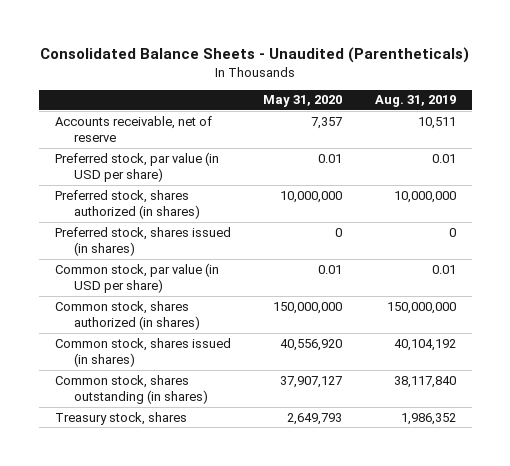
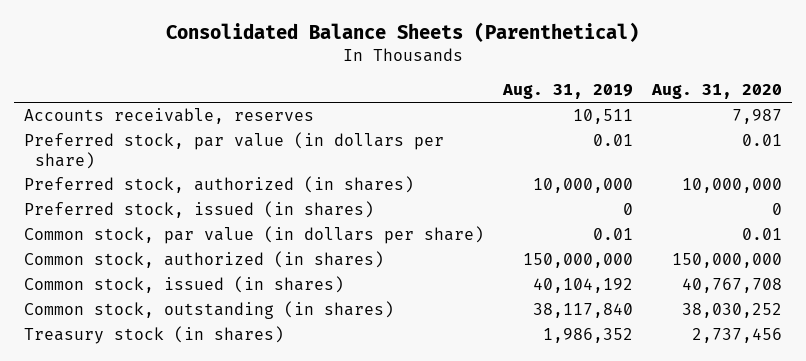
[40,47,470,64] Consolidated Balance Sheets - Unaudited (Parentheticals) -> [165,22,639,43] Consolidated Balance Sheets (Parenthetical)
[263,95,343,108] May 31, 2020 -> none
none -> [651,84,783,100] Aug. 31, 2020
[54,115,212,143] Accounts receivable, net of reserve -> [23,108,314,125] Accounts receivable, reserves
[54,151,219,183] Preferred stock, par value (in USD per share) -> [23,132,444,169] Preferred stock, par value (in dollars per share)
[54,189,201,220] Preferred stock, shares authorized (in shares) -> [23,176,414,194] Preferred stock, authorized (in shares)
[54,226,231,257] Preferred stock, shares issued (in shares) -> [23,201,374,219] Preferred stock, issued (in shares)
[54,262,219,294] Common stock, par value (in USD per share) -> [23,226,484,245] Common stock, par value (in dollars per share)
[54,300,201,331] Common stock, shares authorized (in shares) -> [23,251,384,269] Common stock, authorized (in shares)
[54,337,231,368] Common stock, shares issued (in shares) -> [23,276,344,294] Common stock, issued (in shares)
[54,374,209,405] Common stock, shares outstanding (in shares) -> [23,301,394,320] Common stock, outstanding (in shares)
[54,411,187,425] Treasury stock, shares -> [23,326,284,345] Treasury stock (in shares)

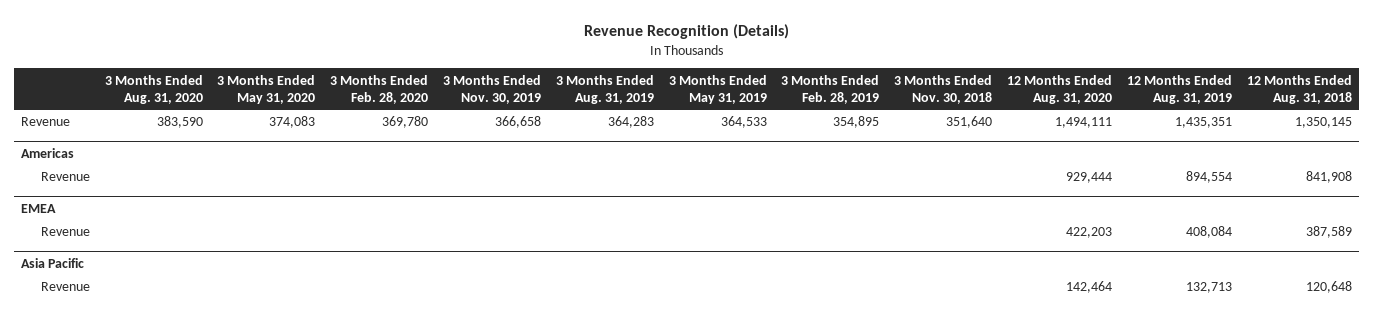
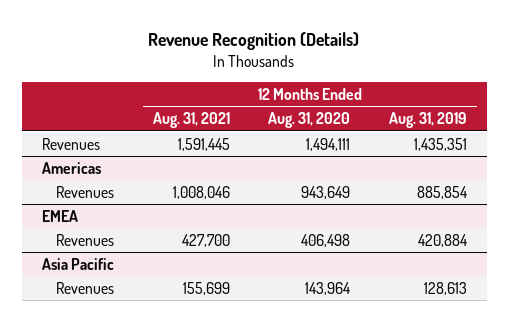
[104,74,203,105] 3 Months Ended Aug. 31, 2020 -> none
[217,74,316,105] 3 Months Ended May 31, 2020 -> none
[330,74,429,105] 3 Months Ended Feb. 28, 2020 -> none
[443,74,542,105] 3 Months Ended Nov. 30, 2019 -> none
[555,74,654,105] 3 Months Ended Aug. 31, 2019 -> none
[668,74,767,105] 3 Months Ended May 31, 2019 -> none
[781,74,880,105] 3 Months Ended Feb. 28, 2019 -> none
[894,74,993,105] 3 Months Ended Nov. 30, 2018 -> none
[1246,74,1352,105] 12 Months Ended Aug. 31, 2018 -> none
none -> [152,112,230,129] Aug. 31, 2021
[21,117,71,127] Revenue -> [41,137,100,150] Revenues
[40,172,90,182] Revenue -> none
none -> [55,185,114,198] Revenues
[40,227,90,237] Revenue -> none
none -> [55,233,114,246] Revenues
[40,282,90,292] Revenue -> none
none -> [55,281,114,294] Revenues

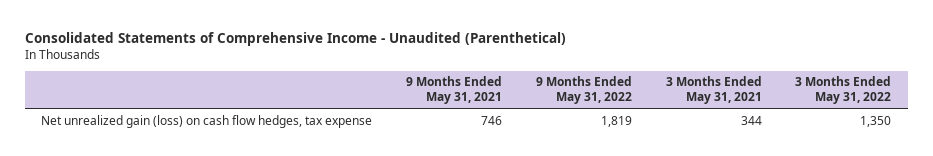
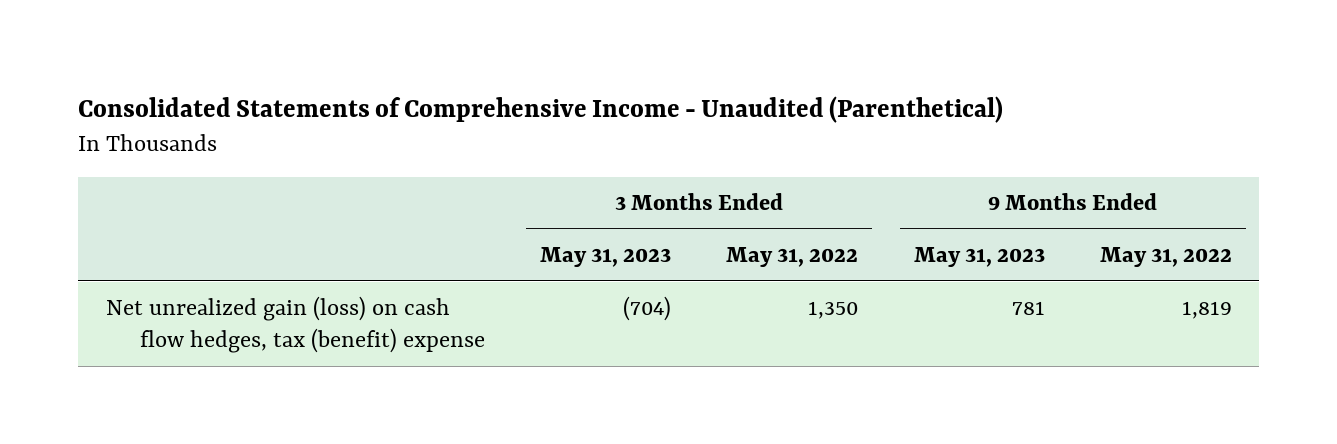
[406,76,503,105] 9 Months Ended May 31, 2021 -> none
[665,76,762,105] 3 Months Ended May 31, 2021 -> none
none -> [539,246,671,267] May 31, 2023
none -> [913,246,1045,267] May 31, 2023
[41,114,373,128] Net unrealized gain (loss) on cash flow hedges, tax expense -> [105,296,485,354] Net unrealized gain (loss) on cash flow hedges, tax (benefit) expense

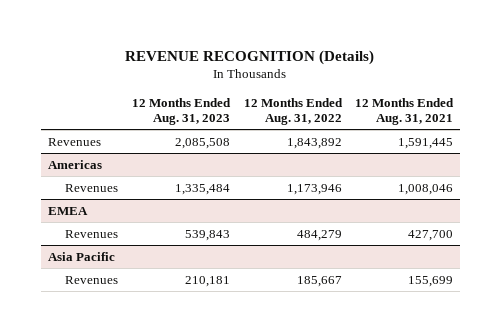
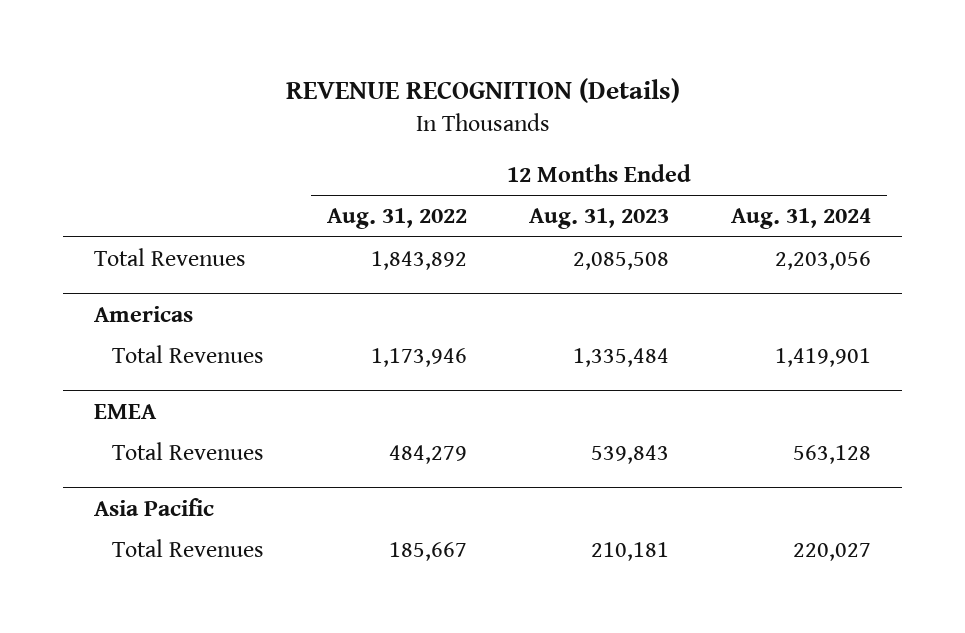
[355,97,455,125] 12 Months Ended Aug. 31, 2021 -> none
none -> [730,208,871,230] Aug. 31, 2024
[47,137,101,146] Revenues -> [94,247,247,266] Total Revenues
[65,183,119,192] Revenues -> [112,344,265,363] Total Revenues
[65,229,119,238] Revenues -> [112,441,265,460] Total Revenues
[65,275,119,284] Revenues -> [112,538,265,557] Total Revenues

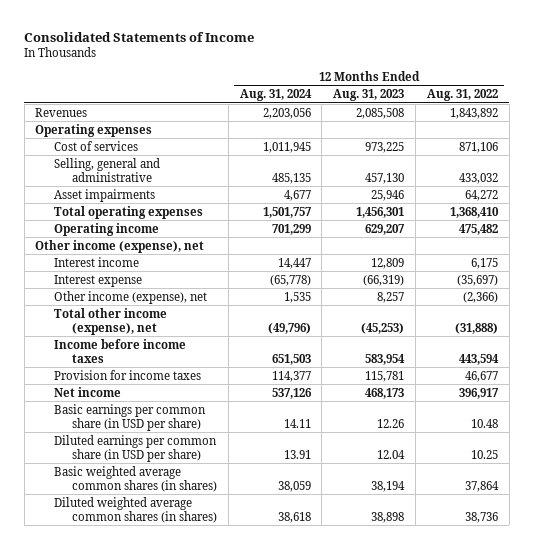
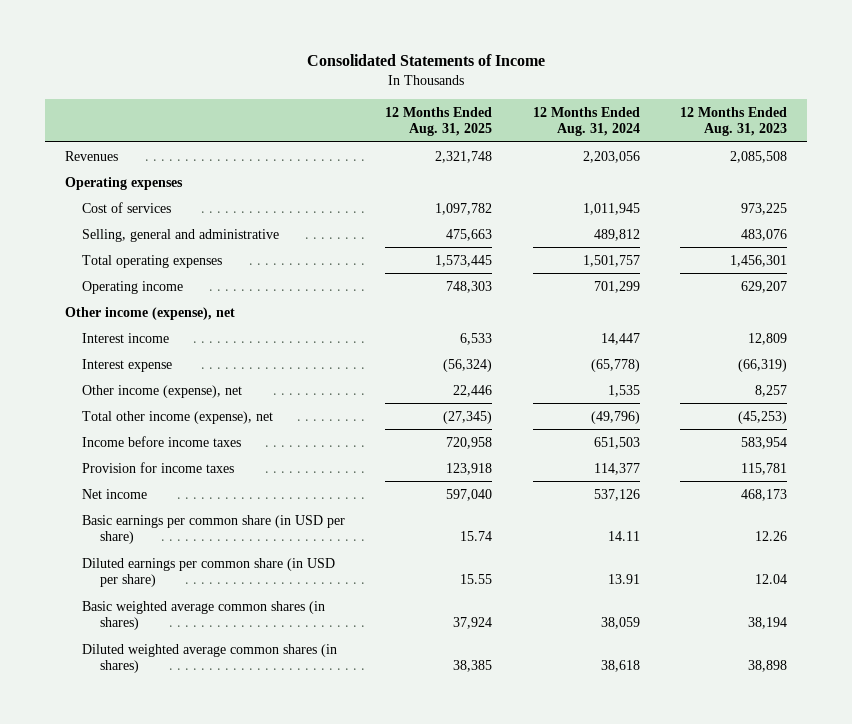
[426,89,498,102] Aug. 31, 2022 -> none
none -> [385,106,493,136] 12 Months Ended Aug. 31, 2025
[53,188,155,202] Asset impairments -> none
[271,172,311,184] 485,135 -> [593,228,640,241] 489,812
[365,172,405,184] 457,130 -> [740,228,787,241] 483,076

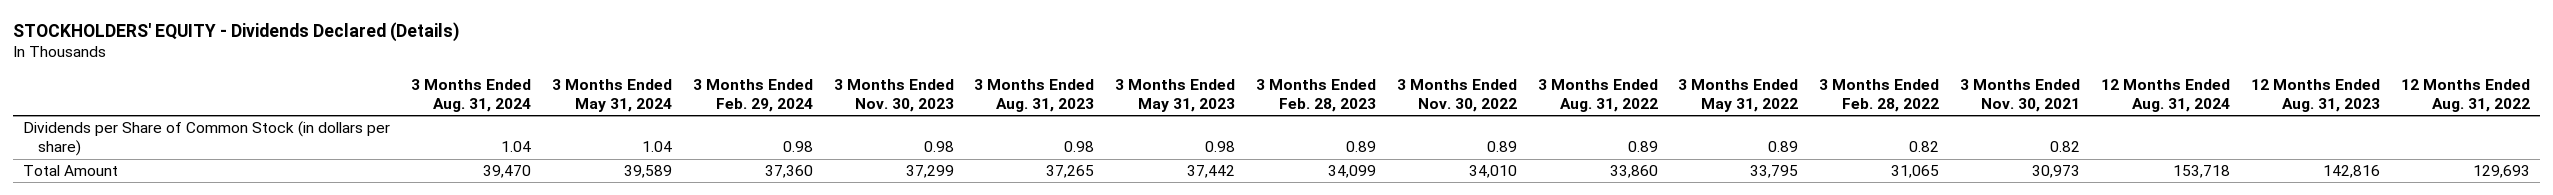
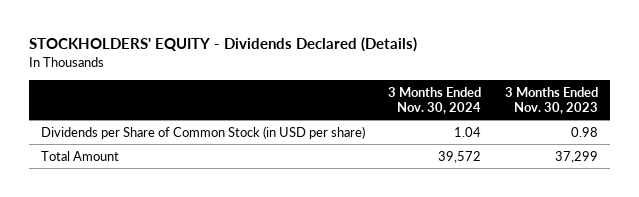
[411,78,532,112] 3 Months Ended Aug. 31, 2024 -> none
[551,78,672,112] 3 Months Ended May 31, 2024 -> none
[692,78,813,112] 3 Months Ended Feb. 29, 2024 -> none
[974,78,1095,112] 3 Months Ended Aug. 31, 2023 -> none
[1115,78,1236,112] 3 Months Ended May 31, 2023 -> none
[1256,78,1377,112] 3 Months Ended Feb. 28, 2023 -> none
[1396,78,1517,112] 3 Months Ended Nov. 30, 2022 -> none
[1537,78,1658,112] 3 Months Ended Aug. 31, 2022 -> none
[1678,78,1799,112] 3 Months Ended May 31, 2022 -> none
[1819,78,1940,112] 3 Months Ended Feb. 28, 2022 -> none
[1960,78,2081,112] 3 Months Ended Nov. 30, 2021 -> none
[2100,78,2230,112] 12 Months Ended Aug. 31, 2024 -> none
[2250,78,2380,112] 12 Months Ended Aug. 31, 2023 -> none
[2400,78,2530,112] 12 Months Ended Aug. 31, 2022 -> none
none -> [388,86,482,114] 3 Months Ended Nov. 30, 2024
[23,121,391,157] Dividends per Share of Common Stock (in dollars per share) -> [40,125,365,139] Dividends per Share of Common Stock (in USD per share)

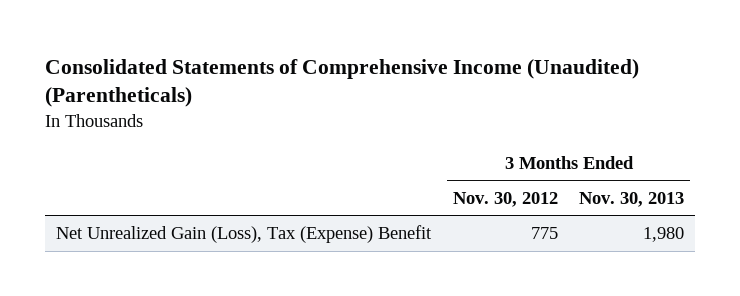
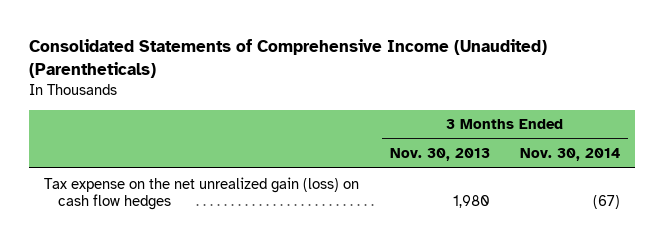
[452,191,558,207] Nov. 30, 2012 -> none
none -> [520,148,621,162] Nov. 30, 2014
[55,225,432,244] Net Unrealized Gain (Loss), Tax (Expense) Benefit -> [44,176,360,211] Tax expense on the net unrealized gain (loss) on cash flow hedges

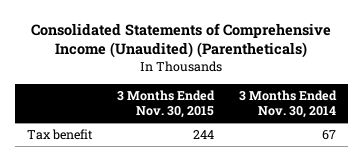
[389,148,490,162] Nov. 30, 2013 -> none
none -> [116,90,215,119] 3 Months Ended Nov. 30, 2015
[44,176,360,211] Tax expense on the net unrealized gain (loss) on cash flow hedges -> none
none -> [27,129,94,141] Tax benefit

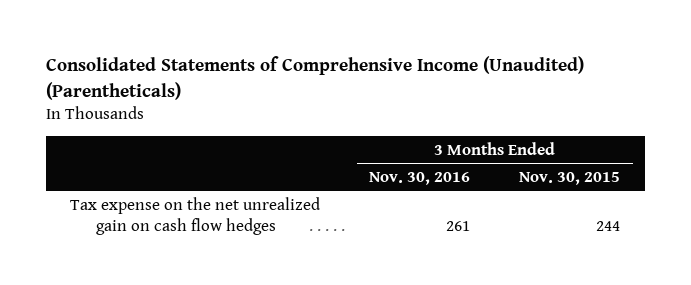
[238,90,337,119] 3 Months Ended Nov. 30, 2014 -> none
none -> [369,171,471,185] Nov. 30, 2016
[27,129,94,141] Tax benefit -> [70,196,321,235] Tax expense on the net unrealized gain on cash flow hedges

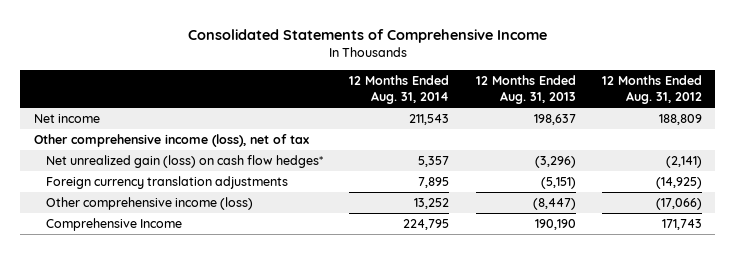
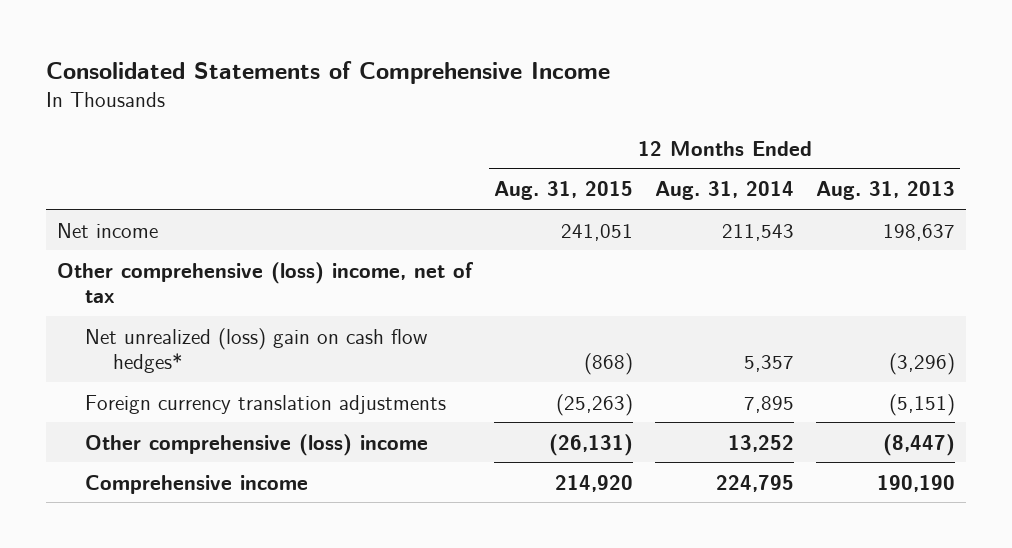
[602,74,703,105] 12 Months Ended Aug. 31, 2012 -> none
none -> [494,181,634,201] Aug. 31, 2015
[33,134,309,148] Other comprehensive income (loss), net of tax -> [57,261,474,304] Other comprehensive (loss) income, net of tax
[45,155,323,169] Net unrealized gain (loss) on cash flow hedges* -> [85,327,429,374] Net unrealized (loss) gain on cash flow hedges*
[45,197,253,211] Other comprehensive income (loss) -> [85,433,429,456] Other comprehensive (loss) income
[45,218,182,232] Comprehensive Income -> [85,474,309,494] Comprehensive income

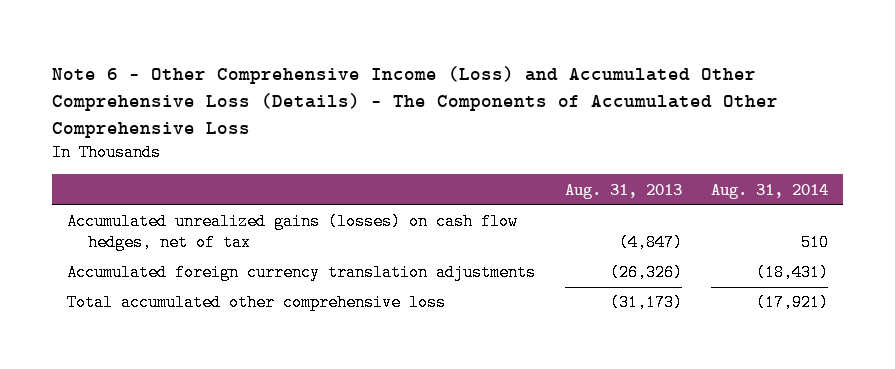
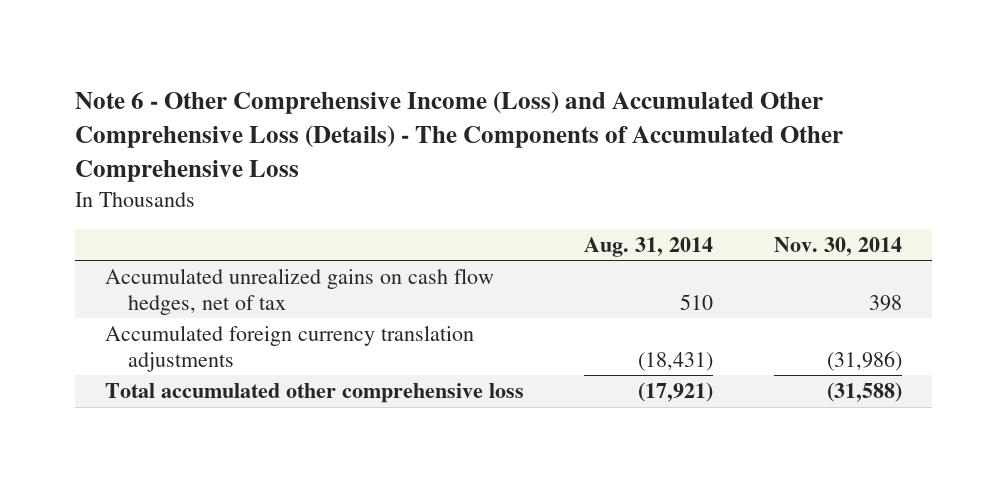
[564,183,682,199] Aug. 31, 2013 -> none
none -> [773,236,902,256] Nov. 30, 2014
[67,213,519,252] Accumulated unrealized gains (losses) on cash flow hedges, net of tax -> [104,268,494,315] Accumulated unrealized gains on cash flow hedges, net of tax

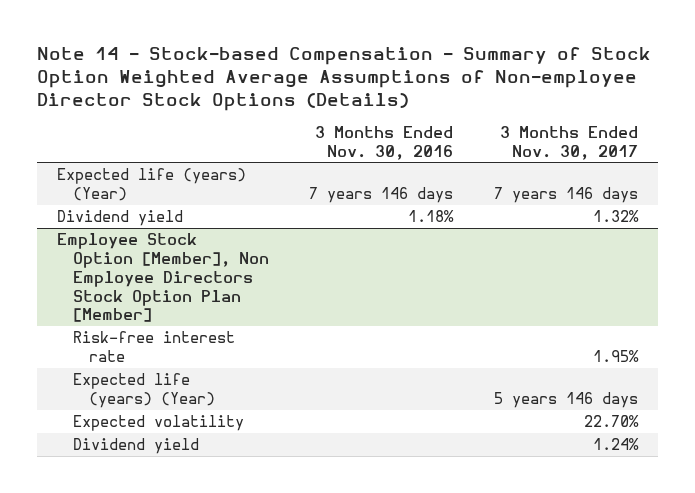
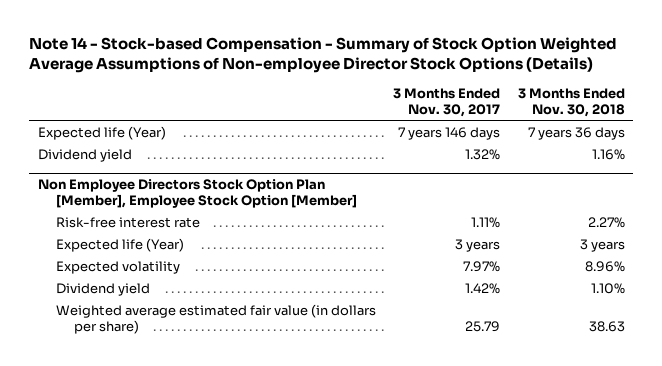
[315,125,454,160] 3 Months Ended Nov. 30, 2016 -> none
none -> [517,87,625,117] 3 Months Ended Nov. 30, 2018
[57,168,247,201] Expected life (years) (Year) -> [37,125,166,140] Expected life (Year)
[57,233,269,323] Employee Stock Option [Member], Non Employee Directors Stock Option Plan [Member] -> [37,178,357,208] Non Employee Directors Stock Option Plan [Member], Employee Stock Option [Member]
[593,349,640,362] 1.95% -> [471,216,501,228] 1.11%
[72,373,215,408] Expected life (years) (Year) -> [55,237,184,252] Expected life (Year)
[494,391,639,408] 5 years 146 days -> [455,238,501,252] 3 years
[584,415,640,428] 22.70% -> [463,260,501,272] 7.97%
[593,438,640,451] 1.24% -> [465,282,501,294] 1.42%
none -> [55,303,376,334] Weighted average estimated fair value (in dollars per share)

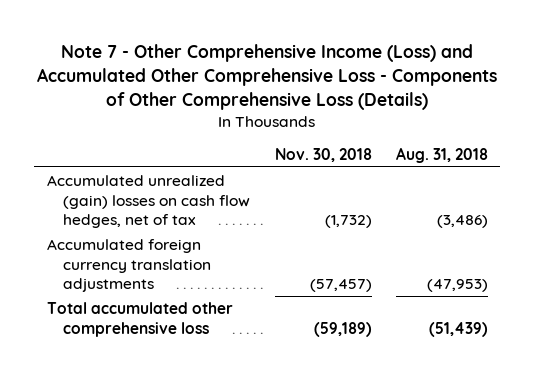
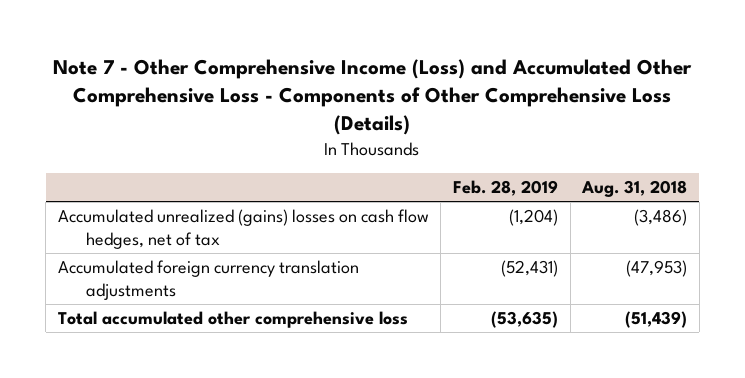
[274,147,372,162] Nov. 30, 2018 -> none
none -> [452,179,558,196] Feb. 28, 2019
[46,174,251,229] Accumulated unrealized (gain) losses on cash flow hedges, net of tax -> [57,209,429,249] Accumulated unrealized (gains) losses on cash flow hedges, net of tax

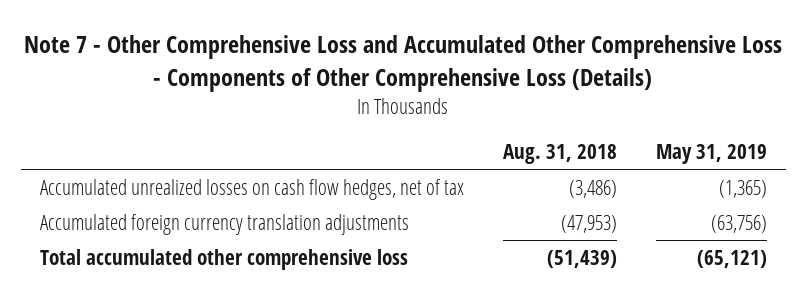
[53,58,693,136] Note 7 - Other Comprehensive Income (Loss) and Accumulated Other Comprehensive Loss - Components of Other Comprehensive Loss (Details) -> [24,35,783,92] Note 7 - Other Comprehensive Loss and Accumulated Other Comprehensive Loss - Components of Other Comprehensive Loss (Details)
[452,179,558,196] Feb. 28, 2019 -> none
none -> [655,144,767,165] May 31, 2019
[57,209,429,249] Accumulated unrealized (gains) losses on cash flow hedges, net of tax -> [40,178,465,200] Accumulated unrealized losses on cash flow hedges, net of tax

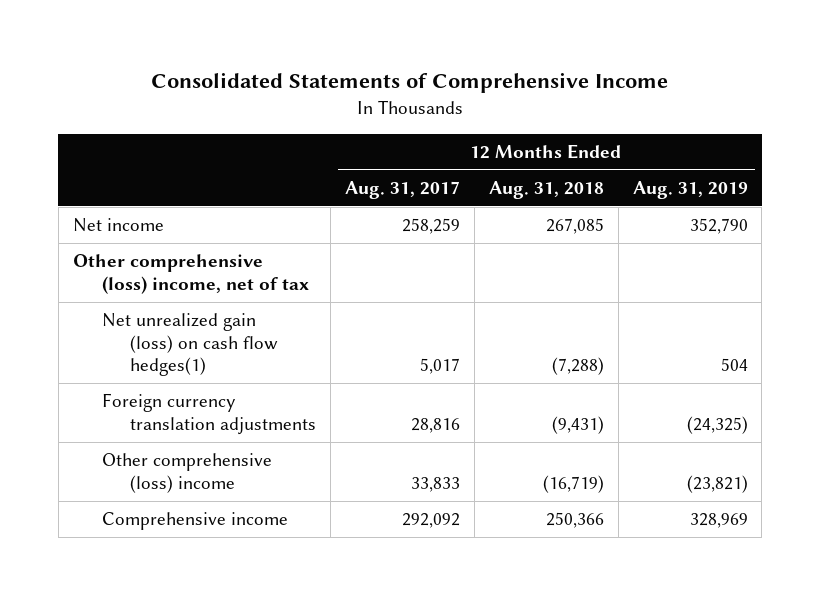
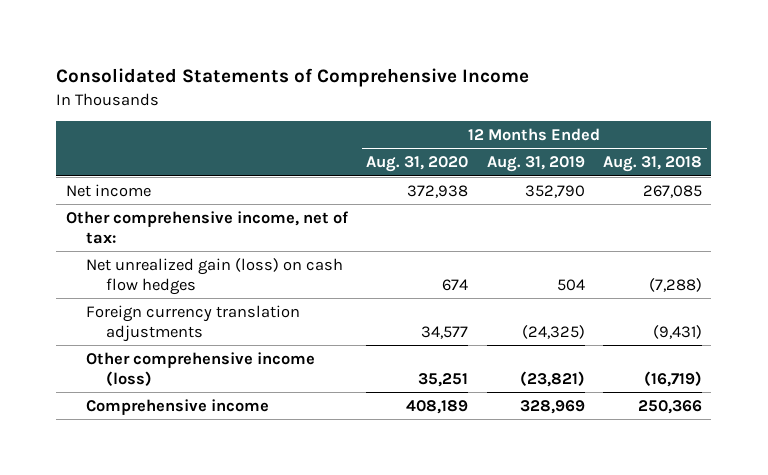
[345,180,461,199] Aug. 31, 2017 -> none
none -> [366,156,469,173] Aug. 31, 2020
[72,254,309,294] Other comprehensive (loss) income, net of tax -> [65,210,349,244] Other comprehensive income, net of tax:
[101,313,279,377] Net unrealized gain (loss) on cash flow hedges(1) -> [85,257,343,295] Net unrealized gain (loss) on cash flow hedges
[101,453,272,493] Other comprehensive (loss) income -> [85,351,315,386] Other comprehensive income (loss)

